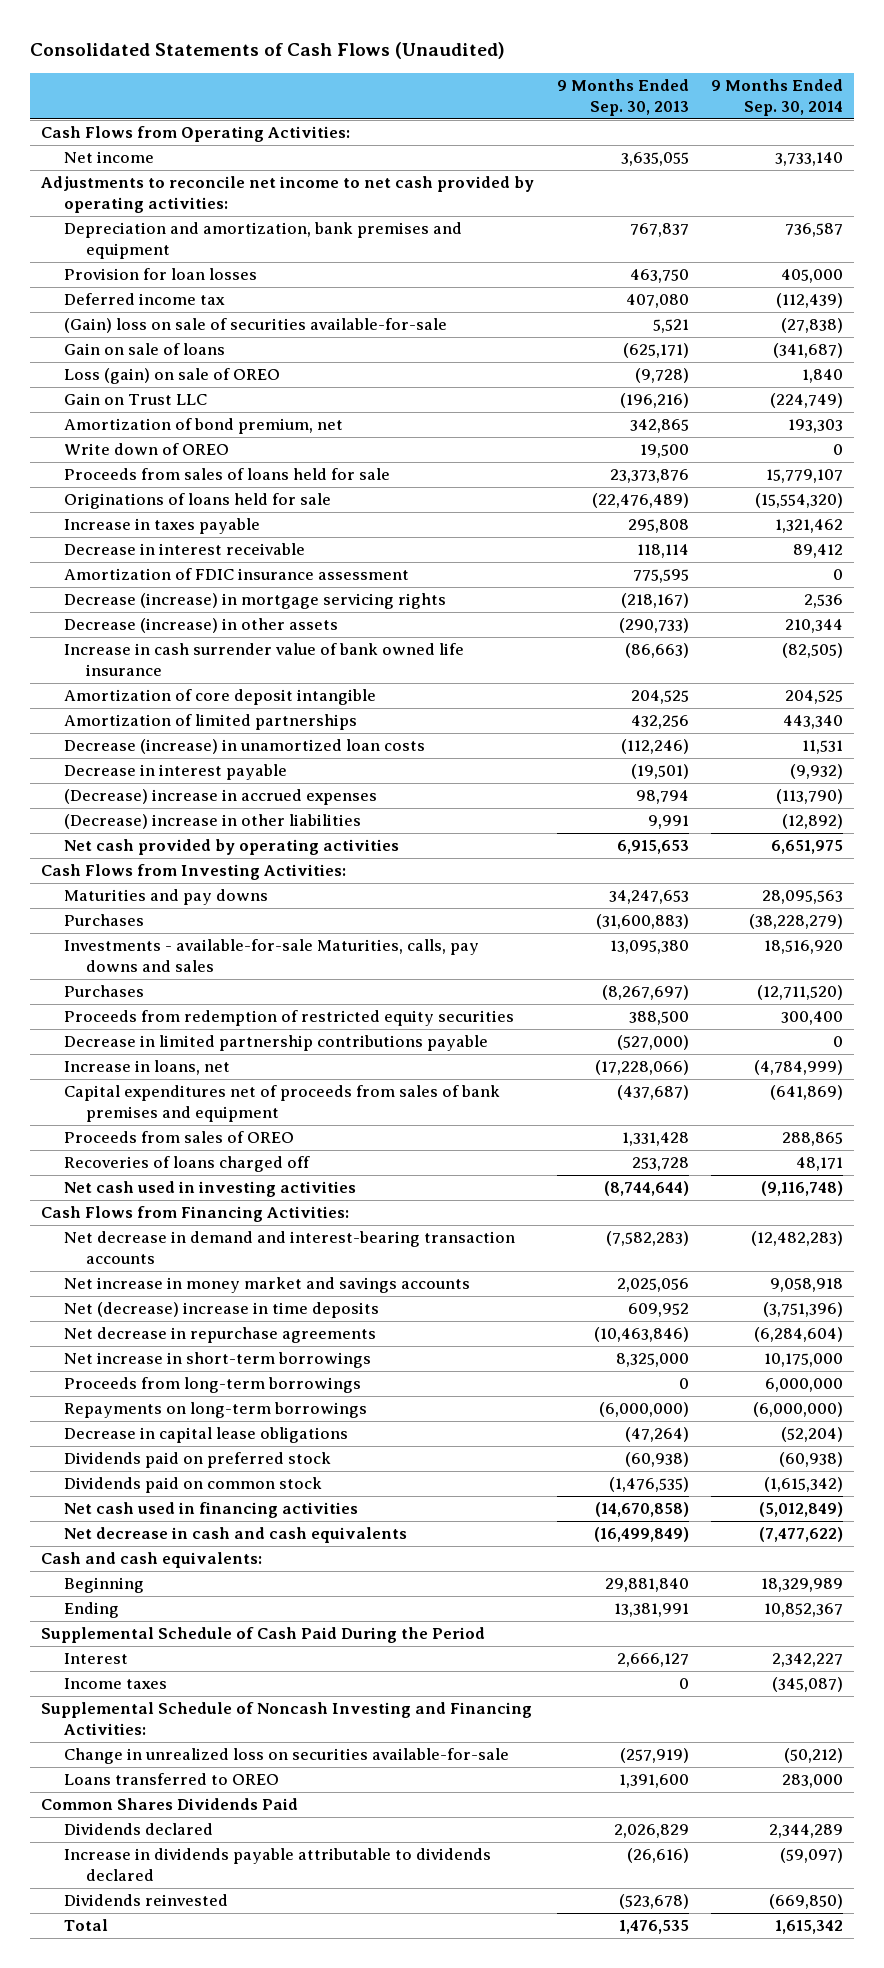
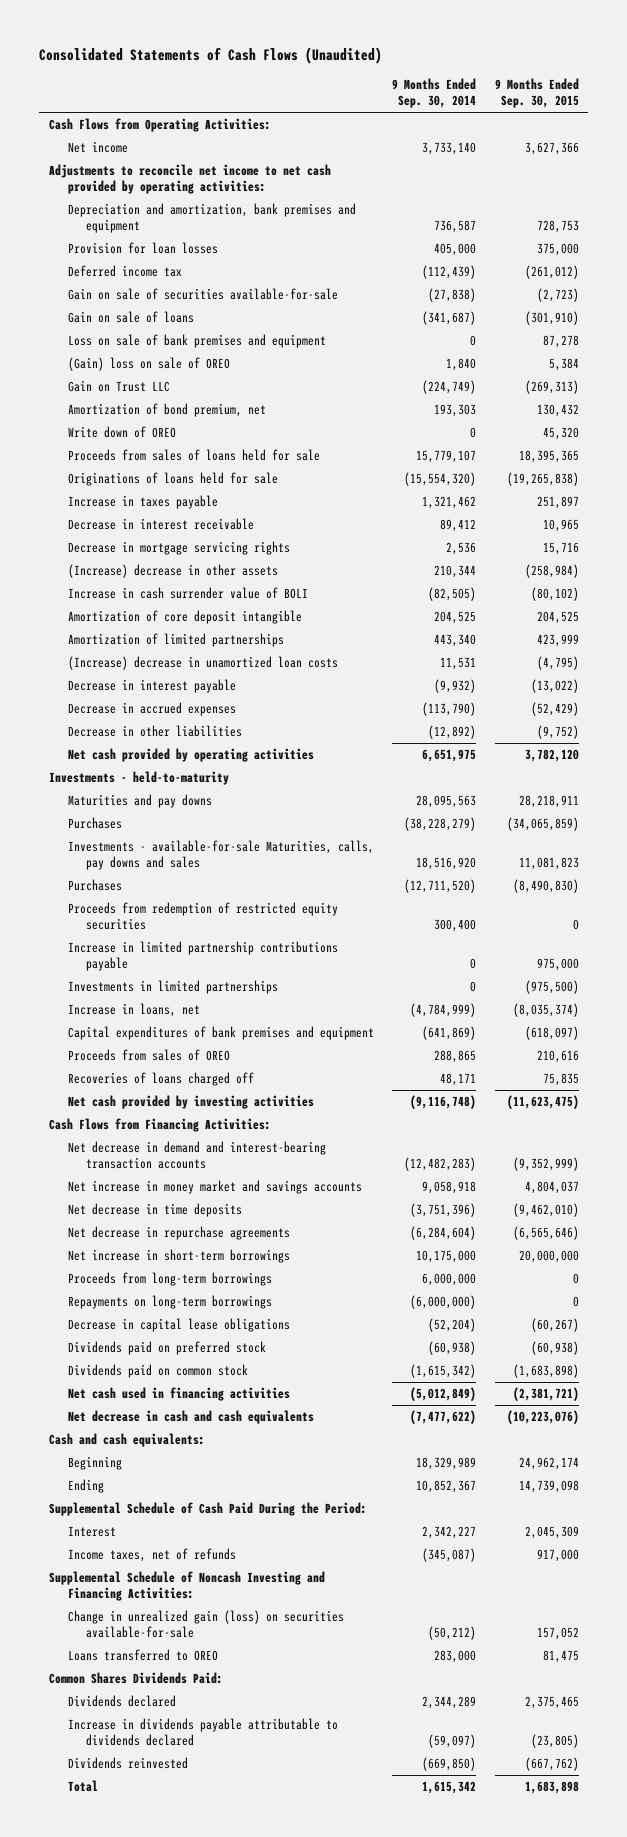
[556,79,689,116] 9 Months Ended Sep. 30, 2013 -> none
none -> [494,78,579,109] 9 Months Ended Sep. 30, 2015
[63,318,447,334] (Gain) loss on sale of securities available-for-sale -> [67,288,338,301] Gain on sale of securities available-for-sale
none -> [67,334,326,349] Loss on sale of bank premises and equipment
[63,368,280,385] Loss (gain) on sale of OREO -> [67,357,230,372] (Gain) loss on sale of OREO
[63,568,409,581] Amortization of FDIC insurance assessment -> none
[63,593,446,610] Decrease (increase) in mortgage servicing rights -> [67,541,290,556] Decrease in mortgage servicing rights
[63,618,338,634] Decrease (increase) in other assets -> [67,564,278,579] (Increase) decrease in other assets
[63,643,464,677] Increase in cash surrender value of bank owned life insurance -> [67,587,308,600] Increase in cash surrender value of BOLI
[63,739,425,755] Decrease (increase) in unamortized loan costs -> [67,656,338,671] (Increase) decrease in unamortized loan costs
[63,789,377,806] (Decrease) increase in accrued expenses -> [67,702,236,717] Decrease in accrued expenses
[63,814,361,830] (Decrease) increase in other liabilities -> [67,725,242,738] Decrease in other liabilities
[41,864,347,881] Cash Flows from Investing Activities: -> none
none -> [48,771,229,786] Investments - held-to-maturity
[63,1035,488,1052] Decrease in limited partnership contributions payable -> [67,941,338,972] Increase in limited partnership contributions payable
none -> [67,980,278,995] Investments in limited partnerships
[63,1085,500,1123] Capital expenditures net of proceeds from sales of bank premises and equipment -> [67,1026,374,1041] Capital expenditures of bank premises and equipment
[63,1181,356,1198] Net cash used in investing activities -> [67,1095,314,1110] Net cash provided by investing activities
[63,1302,379,1319] Net (decrease) increase in time deposits -> [67,1203,242,1218] Net decrease in time deposits
[41,1627,486,1644] Supplemental Schedule of Cash Paid During the Period -> [48,1502,367,1517] Supplemental Schedule of Cash Paid During the Period:
[63,1678,167,1690] Income taxes -> [67,1548,236,1563] Income taxes, net of refunds
[63,1748,509,1765] Change in unrealized loss on securities available-for-sale -> [67,1610,344,1639] Change in unrealized gain (loss) on securities available-for-sale
[41,1798,299,1811] Common Shares Dividends Paid -> [48,1672,223,1685] Common Shares Dividends Paid:

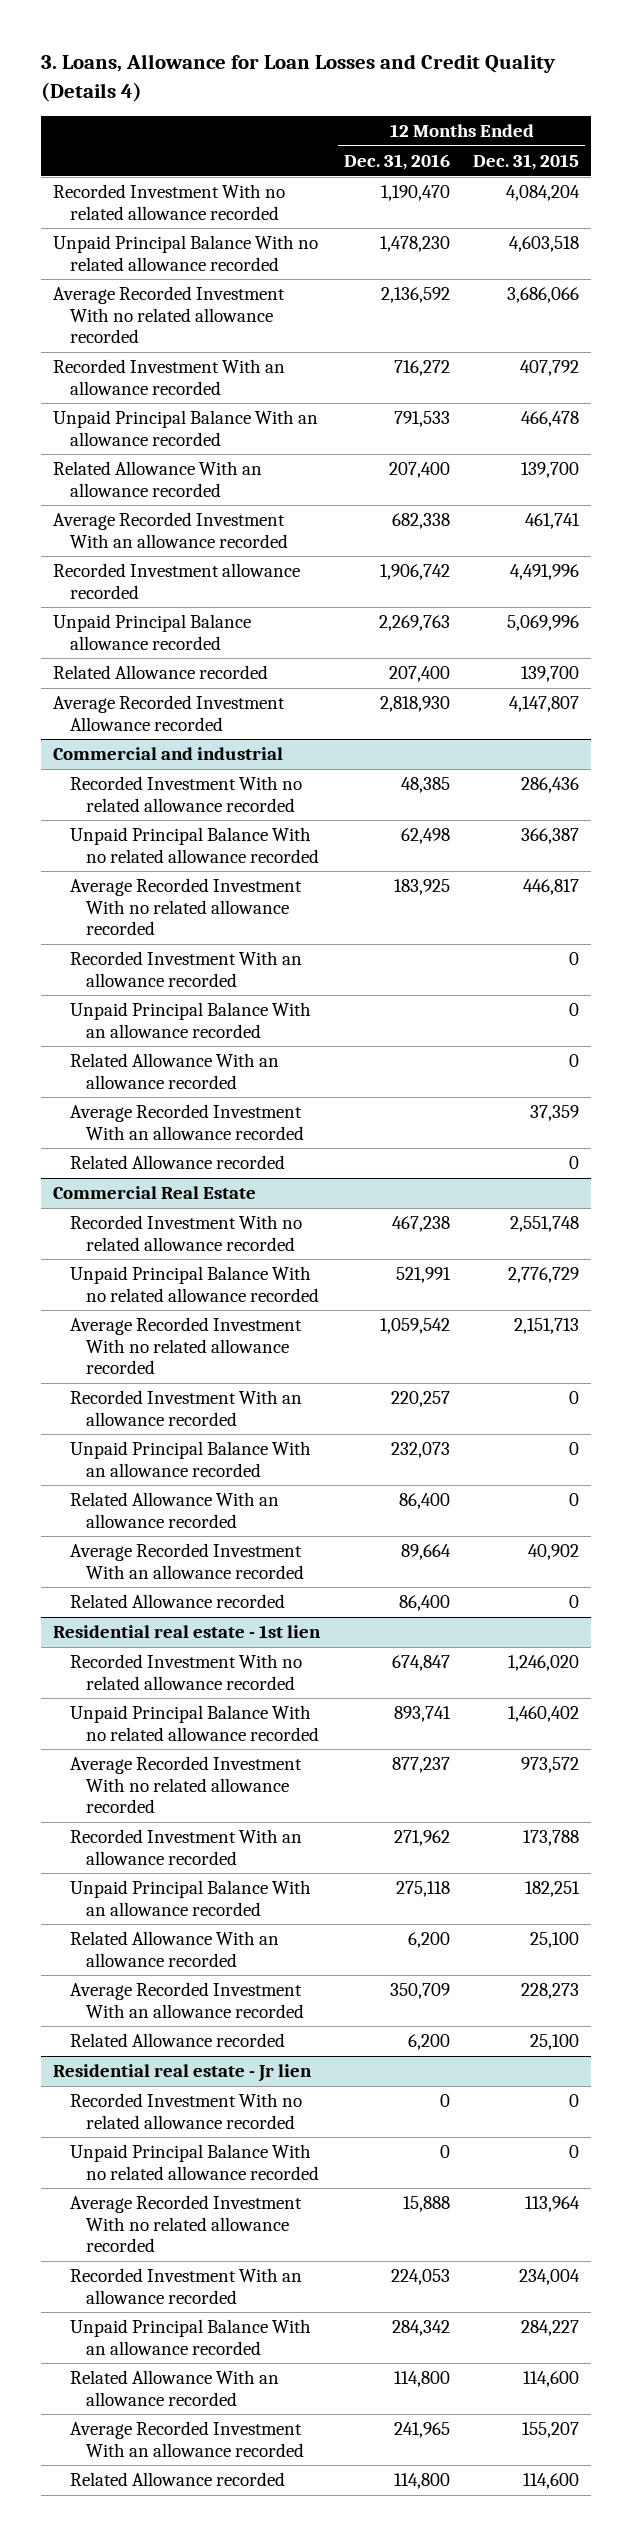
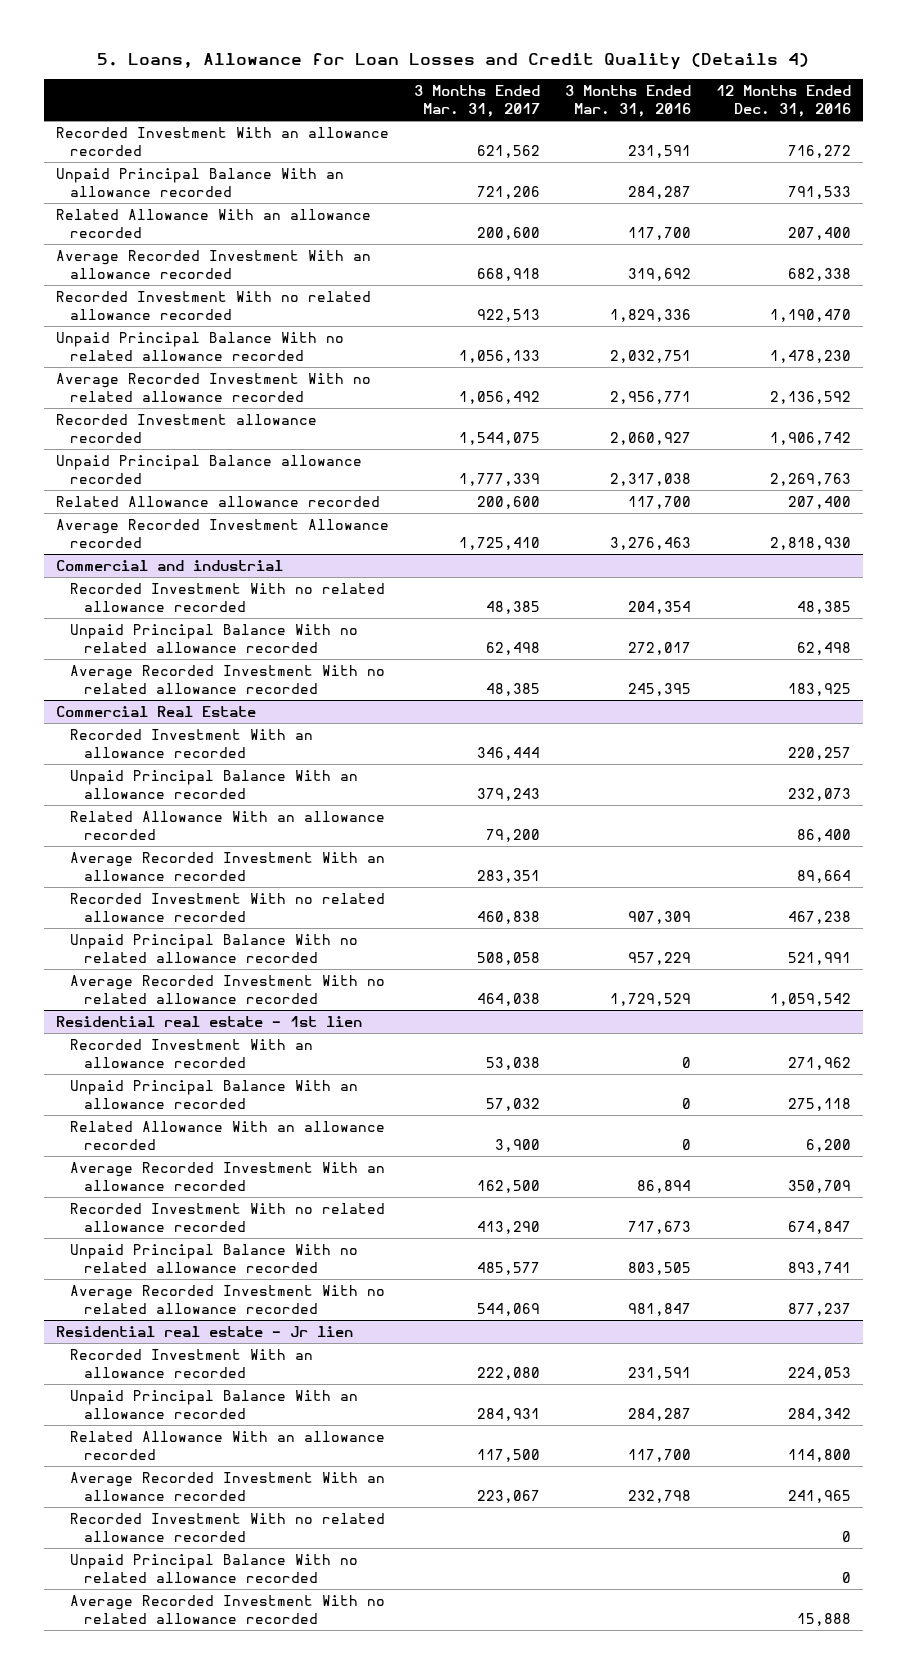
[40,54,555,102] 3. Loans, Allowance for Loan Losses and Credit Quality (Details 4) -> [97,53,810,71] 5. Loans, Allowance for Loan Losses and Credit Quality (Details 4)
[473,153,580,170] Dec. 31, 2015 -> none
none -> [413,85,540,117] 3 Months Ended Mar. 31, 2017
none -> [564,85,691,117] 3 Months Ended Mar. 31, 2016
[52,184,285,220] Recorded Investment With no related allowance recorded -> [56,291,372,320] Recorded Investment With no related allowance recorded
[52,235,318,271] Unpaid Principal Balance With no related allowance recorded -> [56,332,345,361] Unpaid Principal Balance With no related allowance recorded
[52,286,285,344] Average Recorded Investment With no related allowance recorded -> [56,373,372,402] Average Recorded Investment With no related allowance recorded
[52,665,268,680] Related Allowance recorded -> [56,496,381,508] Related Allowance allowance recorded
[69,951,302,987] Recorded Investment With an allowance recorded -> none
[69,1002,311,1038] Unpaid Principal Balance With an allowance recorded -> none
[69,1053,279,1089] Related Allowance With an allowance recorded -> none
[69,1104,305,1140] Average Recorded Investment With an allowance recorded -> none
[69,1155,285,1170] Related Allowance recorded -> none
[69,1594,285,1609] Related Allowance recorded -> none
[69,1215,302,1251] Recorded Investment With no related allowance recorded -> [70,893,386,922] Recorded Investment With no related allowance recorded
[69,1266,320,1302] Unpaid Principal Balance With no related allowance recorded -> [70,934,359,963] Unpaid Principal Balance With no related allowance recorded
[69,1317,302,1375] Average Recorded Investment With no related allowance recorded -> [70,975,386,1004] Average Recorded Investment With no related allowance recorded
[69,2033,285,2048] Related Allowance recorded -> none
[69,1654,302,1690] Recorded Investment With no related allowance recorded -> [70,1203,386,1232] Recorded Investment With no related allowance recorded
[69,1705,320,1741] Unpaid Principal Balance With no related allowance recorded -> [70,1244,359,1273] Unpaid Principal Balance With no related allowance recorded
[69,1756,302,1814] Average Recorded Investment With no related allowance recorded -> [70,1285,386,1314] Average Recorded Investment With no related allowance recorded
[69,2472,285,2487] Related Allowance recorded -> none
[69,2093,302,2129] Recorded Investment With no related allowance recorded -> [70,1513,386,1542] Recorded Investment With no related allowance recorded
[69,2144,320,2180] Unpaid Principal Balance With no related allowance recorded -> [70,1554,359,1583] Unpaid Principal Balance With no related allowance recorded
[69,2195,302,2253] Average Recorded Investment With no related allowance recorded -> [70,1595,386,1624] Average Recorded Investment With no related allowance recorded

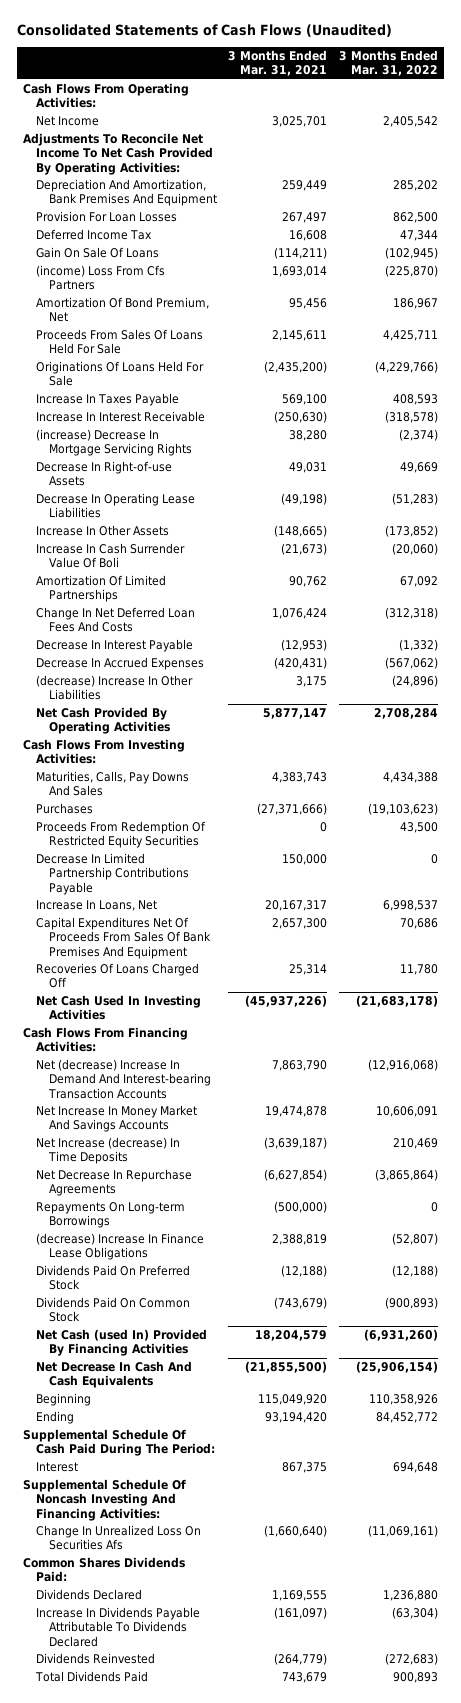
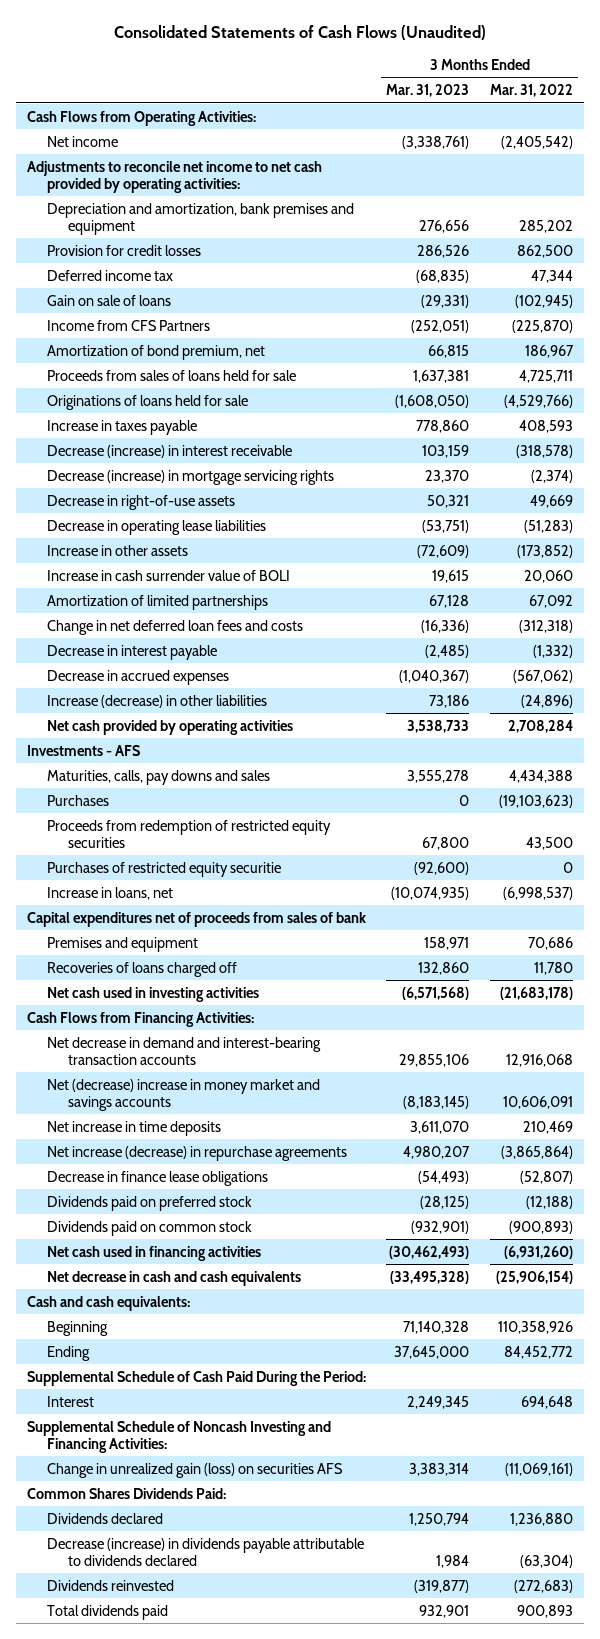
[228,50,328,77] 3 Months Ended Mar. 31, 2021 -> none
none -> [386,84,470,98] Mar. 31, 2023
[22,739,185,765] Cash Flows From Investing Activities: -> none
[22,83,189,109] Cash Flows From Operating Activities: -> [26,110,256,126] Cash Flows from Operating Activities:
[35,116,99,127] Net Income -> [47,135,119,147] Net income
[383,116,439,128] 2,405,542 -> [501,135,574,149] (2,405,542)
[22,133,213,175] Adjustments To Reconcile Net Income To Net Cash Provided By Operating Activities: -> [26,160,322,193] Adjustments to reconcile net income to net cash provided by operating activities:
[35,179,217,207] Depreciation And Amortization, Bank Premises And Equipment -> [47,202,355,235] Depreciation and amortization, bank premises and equipment
[35,211,177,223] Provision For Loan Losses -> [47,244,202,256] Provision for credit losses
[35,229,152,241] Deferred Income Tax -> [47,269,174,281] Deferred income tax
[35,247,159,259] Gain On Sale Of Loans -> [47,294,172,306] Gain on sale of loans
[35,265,165,291] (income) Loss From Cfs Partners -> [47,319,211,331] Income from CFS Partners
[35,297,209,323] Amortization Of Bond Premium, Net -> [47,344,266,360] Amortization of bond premium, net
[35,329,203,355] Proceeds From Sales Of Loans Held For Sale -> [47,369,297,381] Proceeds from sales of loans held for sale
[383,330,439,342] 4,425,711 -> [519,369,574,383] 4,725,711
[35,361,204,387] Originations Of Loans Held For Sale -> [47,394,249,410] Originations of loans held for sale
[375,361,439,374] (4,229,766) -> [504,394,574,408] (4,529,766)
[35,393,179,407] Increase In Taxes Payable -> [47,419,198,435] Increase in taxes payable
[35,411,205,423] Increase In Interest Receivable -> [47,444,293,458] Decrease (increase) in interest receivable
[35,429,192,457] (increase) Decrease In Mortgage Servicing Rights -> [47,469,335,485] Decrease (increase) in mortgage servicing rights
[35,461,172,487] Decrease In Right-of-use Assets -> [47,494,236,510] Decrease in right-of-use assets
[35,493,195,519] Decrease In Operating Lease Liabilities -> [47,519,267,535] Decrease in operating lease liabilities
[35,525,169,537] Increase In Other Assets -> [47,544,189,556] Increase in other assets
[35,543,185,569] Increase In Cash Surrender Value Of Boli -> [47,569,291,581] Increase in cash surrender value of BOLI
[392,543,439,556] (20,060) -> [524,569,574,583] 20,060
[35,575,166,603] Amortization Of Limited Partnerships -> [47,594,269,610] Amortization of limited partnerships
[35,607,195,633] Change In Net Deferred Loan Fees And Costs -> [47,619,304,635] Change in net deferred loan fees and costs
[35,639,193,653] Decrease In Interest Payable -> [47,644,218,660] Decrease in interest payable
[35,657,204,671] Decrease In Accrued Expenses -> [47,669,230,685] Decrease in accrued expenses
[35,675,193,701] (decrease) Increase In Other Liabilities -> [47,694,268,708] Increase (decrease) in other liabilities
[35,707,170,735] Net Cash Provided By Operating Activities -> [47,719,294,735] Net cash provided by operating activities
none -> [26,744,140,756] Investments - AFS
[35,771,189,797] Maturities, Calls, Pay Downs And Sales -> [47,769,271,785] Maturities, calls, pay downs and sales
[35,853,189,895] Decrease In Limited Partnership Contributions Payable -> none
[35,1202,185,1229] Repayments On Long-term Borrowings -> none
[35,821,206,849] Proceeds From Redemption Of Restricted Equity Securities -> [47,819,332,848] Proceeds from redemption of restricted equity securities
none -> [47,861,282,877] Purchases of restricted equity securitie
[35,900,157,912] Increase In Loans, Net -> [47,886,174,900] Increase in loans, net
[383,900,439,912] 6,998,537 -> [503,886,574,900] (6,998,537)
none -> [26,911,366,927] Capital expenditures net of proceeds from sales of bank
[35,917,211,959] Capital Expenditures Net Of Proceeds From Sales Of Bank Premises And Equipment -> [47,936,199,952] Premises and equipment
[35,963,199,989] Recoveries Of Loans Charged Off -> [47,961,238,977] Recoveries of loans charged off
[35,995,201,1021] Net Cash Used In Investing Activities -> [47,986,260,1002] Net cash used in investing activities
[22,1027,188,1053] Cash Flows From Financing Activities: -> [26,1011,254,1027] Cash Flows from Financing Activities:
[35,1059,211,1099] Net (decrease) Increase In Demand And Interest-bearing Transaction Accounts -> [47,1036,322,1065] Net decrease in demand and interest-bearing transaction accounts
[368,1059,439,1072] (12,916,068) -> [506,1053,574,1067] 12,916,068
[35,1105,197,1133] Net Increase In Money Market And Savings Accounts -> [47,1078,321,1111] Net (decrease) increase in money market and savings accounts
[35,1137,180,1165] Net Increase (decrease) In Time Deposits -> [47,1120,222,1136] Net increase in time deposits
[35,1169,192,1197] Net Decrease In Repurchase Agreements -> [47,1145,348,1161] Net increase (decrease) in repurchase agreements
[35,1233,204,1261] (decrease) Increase In Finance Lease Obligations -> [47,1170,269,1186] Decrease in finance lease obligations
[35,1265,190,1291] Dividends Paid On Preferred Stock -> [47,1195,253,1211] Dividends paid on preferred stock
[35,1297,190,1323] Dividends Paid On Common Stock -> [47,1220,253,1236] Dividends paid on common stock
[35,1329,207,1357] Net Cash (used In) Provided By Financing Activities -> [47,1245,262,1261] Net cash used in financing activities
[35,1361,192,1389] Net Decrease In Cash And Cash Equivalents -> [47,1270,302,1286] Net decrease in cash and cash equivalents
none -> [26,1295,190,1311] Cash and cash equivalents:
[22,1429,215,1457] Supplemental Schedule Of Cash Paid During The Period: -> [26,1370,366,1386] Supplemental Schedule of Cash Paid During the Period:
[22,1479,186,1521] Supplemental Schedule Of Noncash Investing And Financing Activities: -> [26,1420,331,1453] Supplemental Schedule of Noncash Investing and Financing Activities:
[35,1525,201,1551] Change In Unrealized Loss On Securities Afs -> [47,1462,344,1478] Change in unrealized gain (loss) on securities AFS
[35,1589,142,1601] Dividends Declared -> [47,1512,164,1524] Dividends declared
[35,1607,200,1647] Increase In Dividends Payable Attributable To Dividends Declared -> [47,1537,365,1566] Decrease (increase) in dividends payable attributable to dividends declared
[35,1653,155,1665] Dividends Reinvested -> [47,1579,175,1591] Dividends reinvested
[34,1671,148,1683] Total Dividends Paid -> [47,1604,169,1620] Total dividends paid

